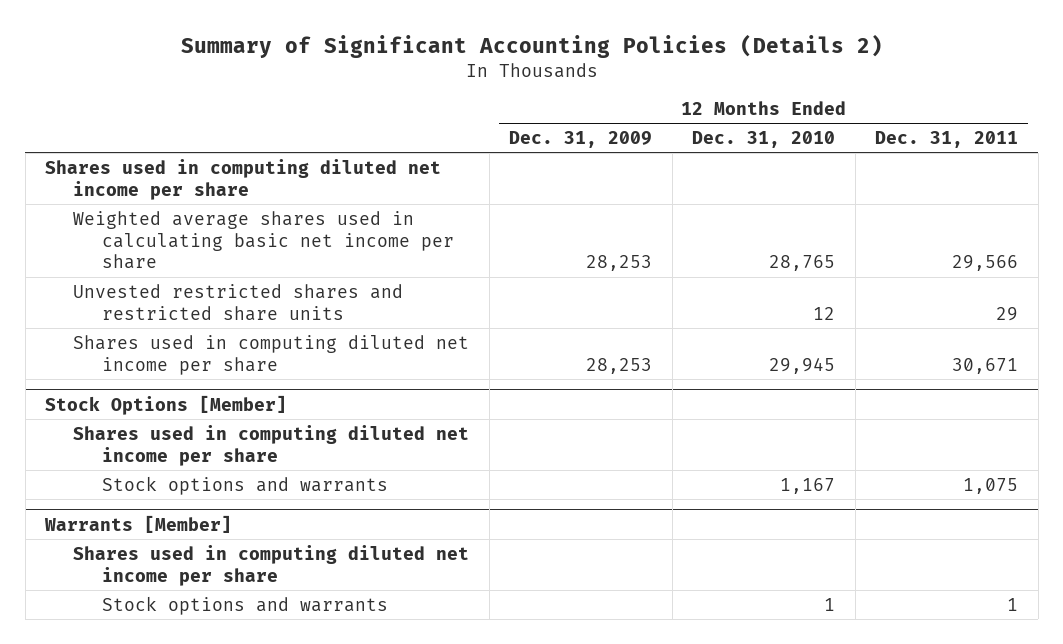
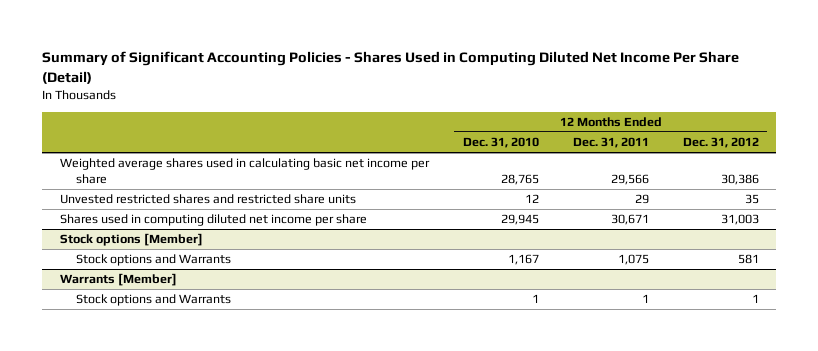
[180,33,883,58] Summary of Significant Accounting Policies (Details 2) -> [42,51,740,84] Summary of Significant Accounting Policies - Shares Used in Computing Diluted Net Income Per Share (Detail)
[509,131,653,149] Dec. 31, 2009 -> none
none -> [682,137,759,149] Dec. 31, 2012
[45,158,442,200] Shares used in computing diluted net income per share -> none
[73,424,470,466] Shares used in computing diluted net income per share -> none
[45,394,288,415] Stock Options [Member] -> [59,233,203,247] Stock options [Member]
[101,475,388,495] Stock options and warrants -> [76,254,232,267] Stock options and Warrants
[73,544,470,586] Shares used in computing diluted net income per share -> none
[101,595,388,615] Stock options and warrants -> [76,294,232,307] Stock options and Warrants

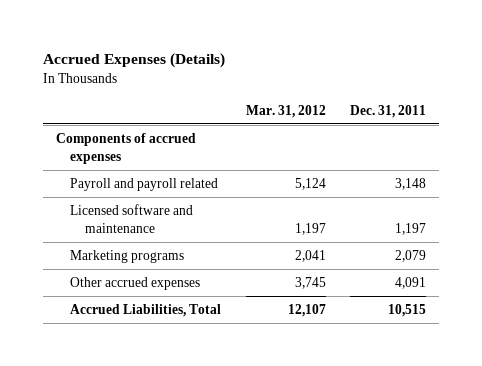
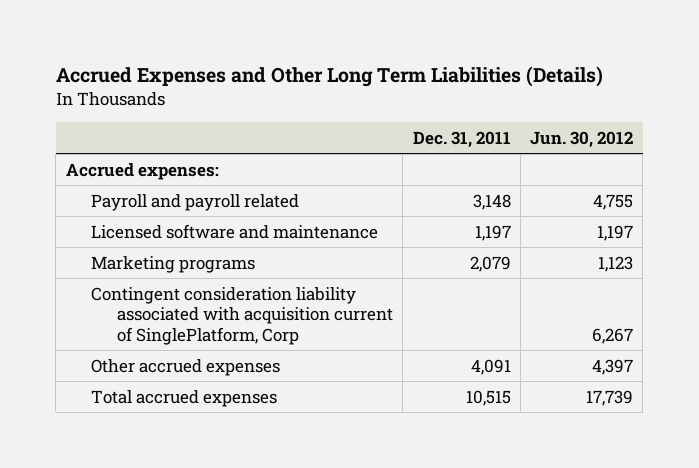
[43,53,226,69] Accrued Expenses (Details) -> [55,66,603,88] Accrued Expenses and Other Long Term Liabilities (Details)
[245,104,326,118] Mar. 31, 2012 -> none
none -> [530,130,634,148] Jun. 30, 2012
[55,133,196,164] Components of accrued expenses -> [65,162,219,180] Accrued expenses:
none -> [91,286,394,345] Contingent consideration liability associated with acquisition current of SinglePlatform, Corp
[70,304,222,318] Accrued Liabilities, Total -> [91,389,278,407] Total accrued expenses

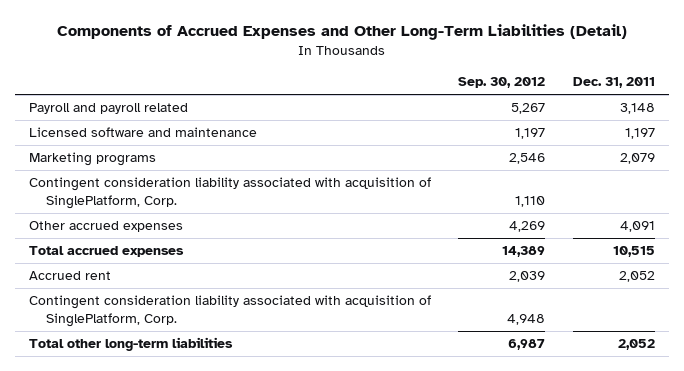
[55,66,603,88] Accrued Expenses and Other Long Term Liabilities (Details) -> [56,24,627,41] Components of Accrued Expenses and Other Long-Term Liabilities (Detail)
[530,130,634,148] Jun. 30, 2012 -> none
none -> [458,77,546,89] Sep. 30, 2012
[65,162,219,180] Accrued expenses: -> none
[91,286,394,345] Contingent consideration liability associated with acquisition current of SinglePlatform, Corp -> [28,177,431,209] Contingent consideration liability associated with acquisition of SinglePlatform, Corp.
none -> [28,271,111,281] Accrued rent
none -> [28,295,431,327] Contingent consideration liability associated with acquisition of SinglePlatform, Corp.
none -> [28,337,233,352] Total other long-term liabilities

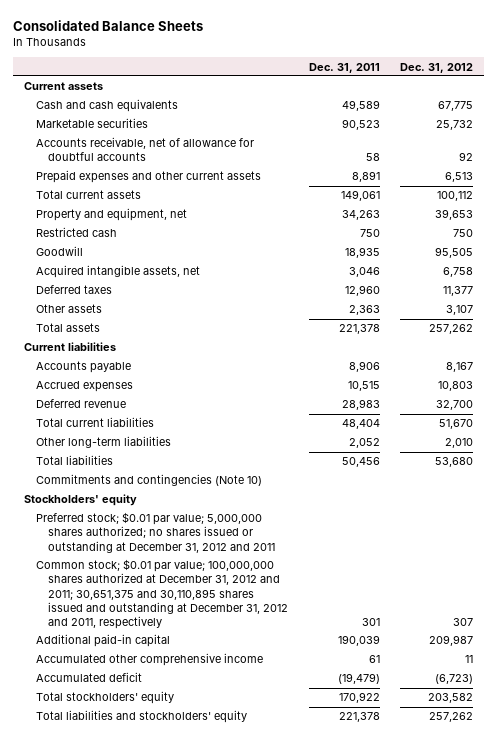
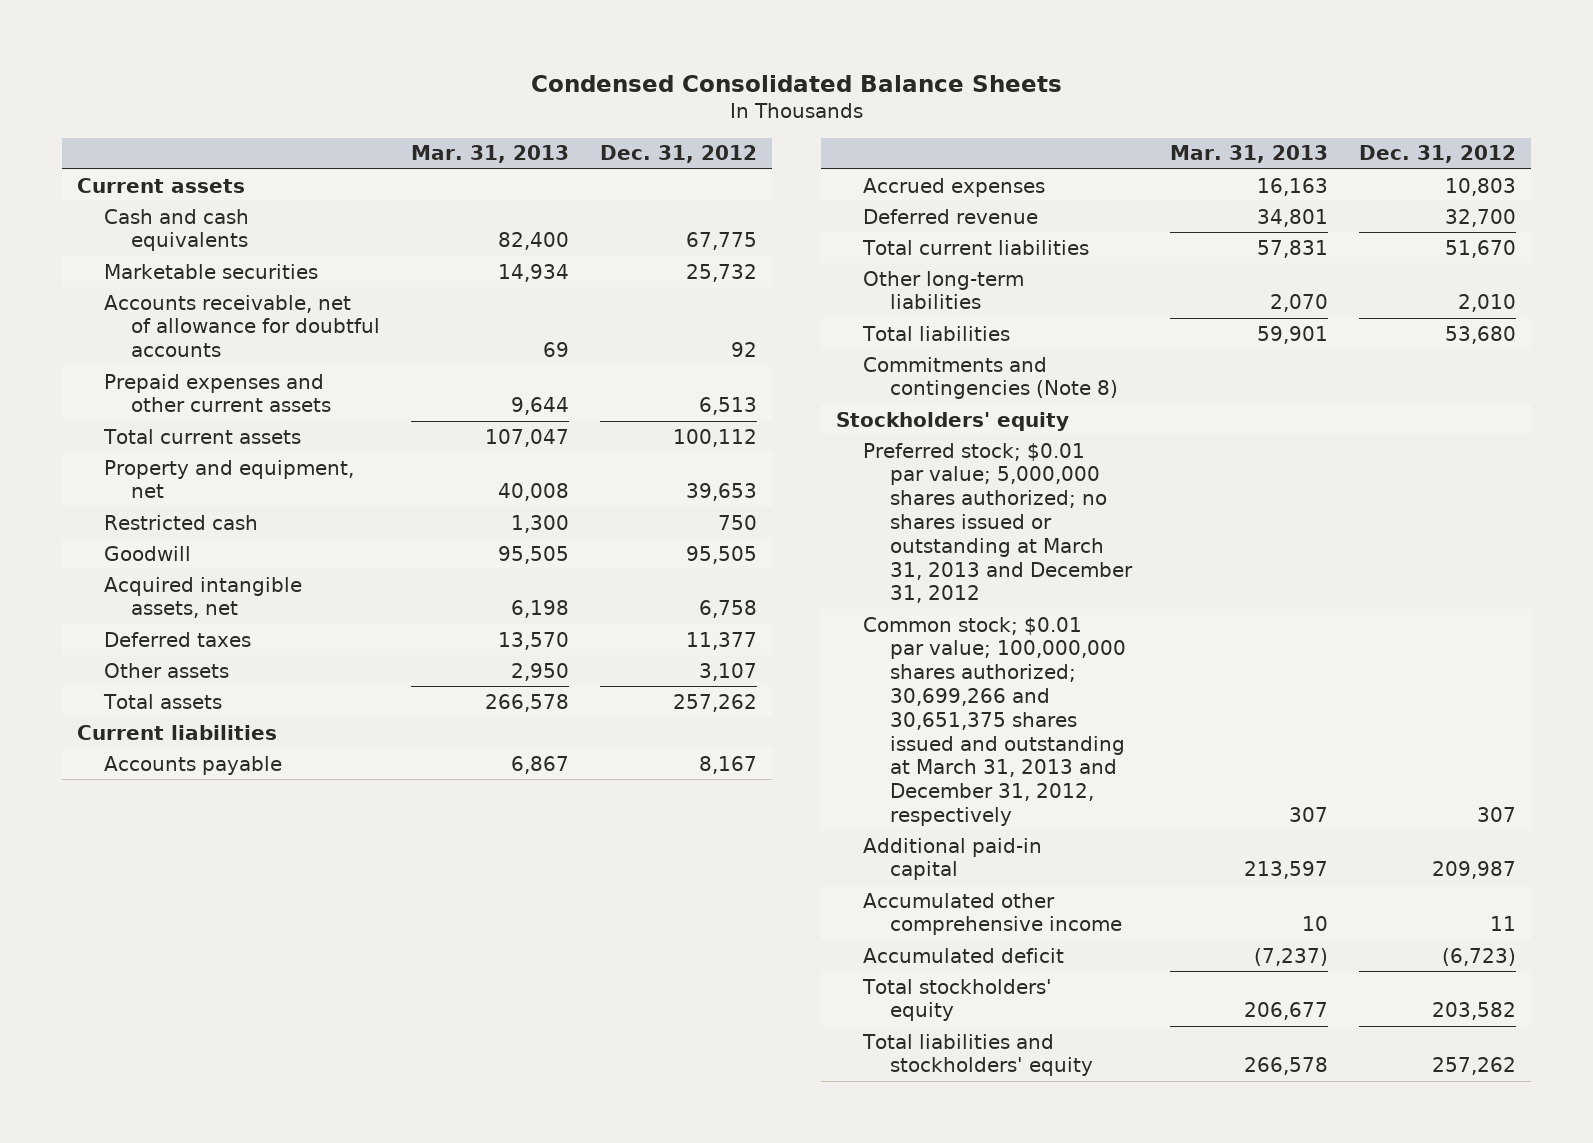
[13,19,204,31] Consolidated Balance Sheets -> [530,75,1062,93] Condensed Consolidated Balance Sheets
[308,62,380,73] Dec. 31, 2011 -> none
none -> [411,145,570,164] Mar. 31, 2013
[36,474,263,487] Commitments and contingencies (Note 10) -> [863,356,1119,400] Commitments and contingencies (Note 8)
[36,512,276,553] Preferred stock; $0.01 par value; 5,000,000 shares authorized; no shares issued or outstanding at December 31, 2012 and 2011 -> [863,442,1134,604] Preferred stock; $0.01 par value; 5,000,000 shares authorized; no shares issued or outstanding at March 31, 2013 and December 31, 2012
[36,559,289,629] Common stock; $0.01 par value; 100,000,000 shares authorized at December 31, 2012 and 2011; 30,651,375 and 30,110,895 shares issued and outstanding at December 31, 2012 and 2011, respectively -> [863,616,1127,826] Common stock; $0.01 par value; 100,000,000 shares authorized; 30,699,266 and 30,651,375 shares issued and outstanding at March 31, 2013 and December 31, 2012, respectively

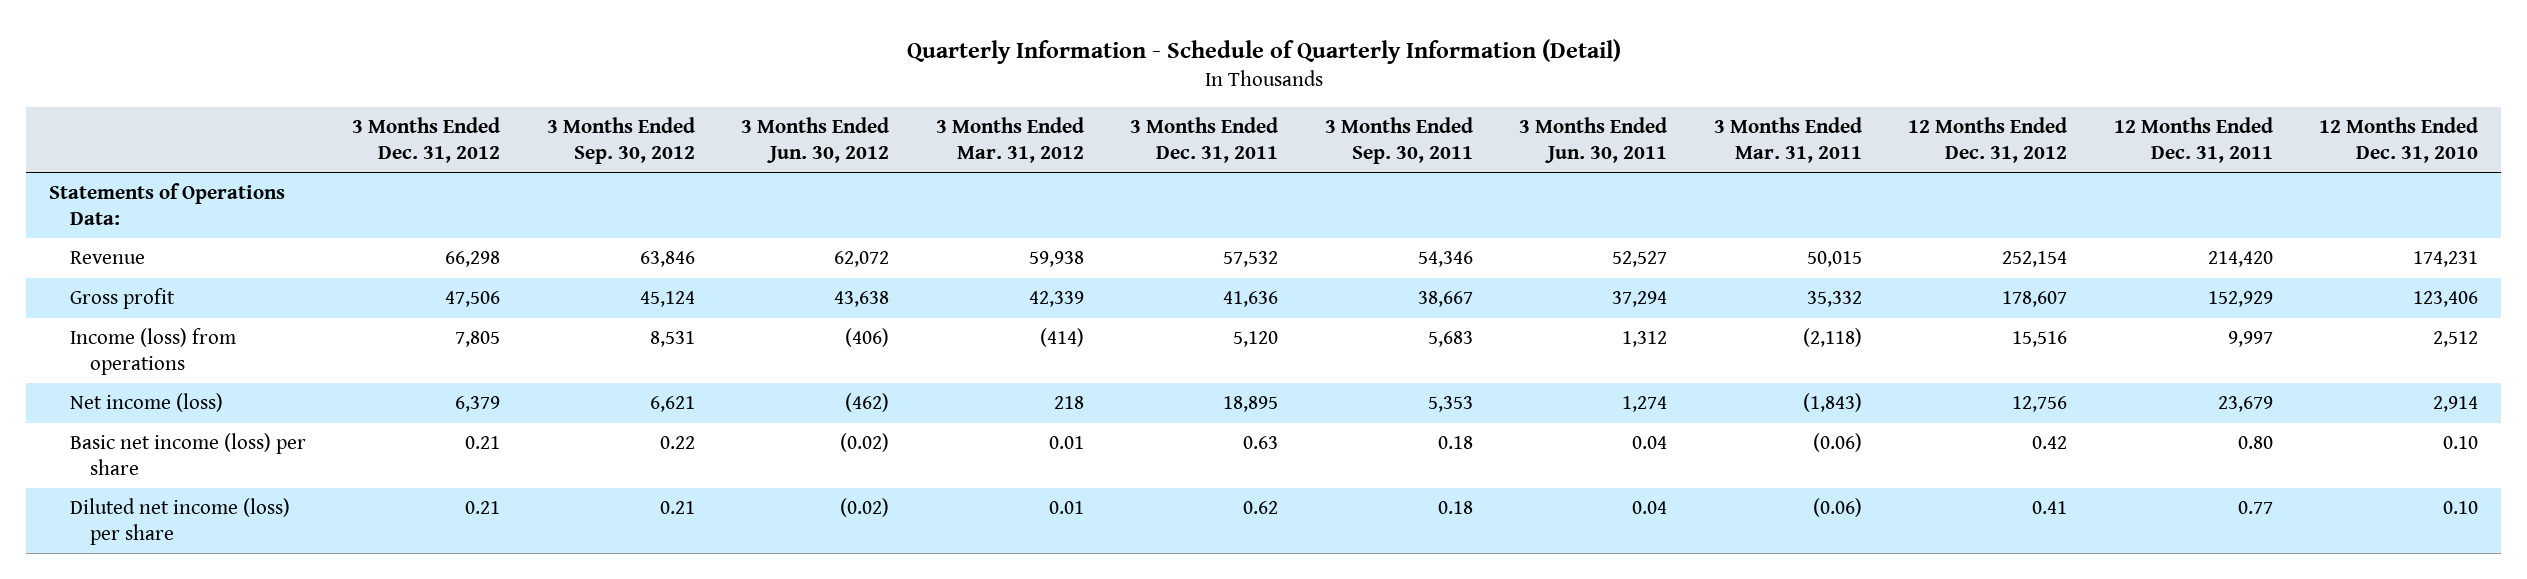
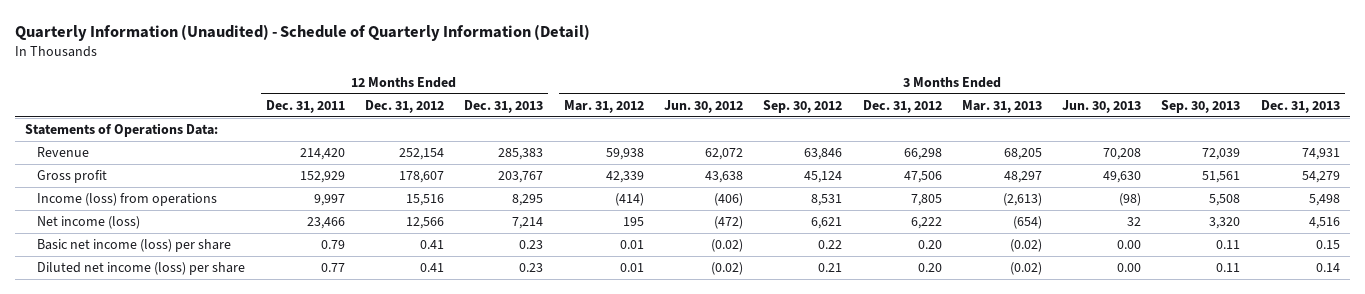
[906,39,1621,65] Quarterly Information - Schedule of Quarterly Information (Detail) -> [15,24,591,42] Quarterly Information (Unaudited) - Schedule of Quarterly Information (Detail)
[1130,117,1279,163] 3 Months Ended Dec. 31, 2011 -> none
[1324,117,1473,164] 3 Months Ended Sep. 30, 2011 -> none
[1519,117,1668,163] 3 Months Ended Jun. 30, 2011 -> none
[1713,117,1862,163] 3 Months Ended Mar. 31, 2011 -> none
[2319,117,2479,163] 12 Months Ended Dec. 31, 2010 -> none
none -> [464,99,544,113] Dec. 31, 2013
none -> [961,99,1042,113] Mar. 31, 2013
none -> [1062,99,1142,113] Jun. 30, 2013
none -> [1161,99,1241,113] Sep. 30, 2013
none -> [1260,99,1340,113] Dec. 31, 2013
[455,396,501,413] 6,379 -> [910,217,942,230] 6,222
[845,393,890,413] (462) -> [713,216,743,230] (472)
[1053,396,1084,410] 218 -> [622,217,644,227] 195
[2012,396,2068,413] 12,756 -> [405,217,444,230] 12,566
[2217,396,2273,413] 23,679 -> [306,217,345,230] 23,466
[465,436,501,450] 0.21 -> [917,240,942,250] 0.20
[2032,436,2068,450] 0.42 -> [419,240,444,250] 0.41
[2237,436,2273,450] 0.80 -> [320,240,345,250] 0.79
[465,501,501,515] 0.21 -> [917,263,942,273] 0.20

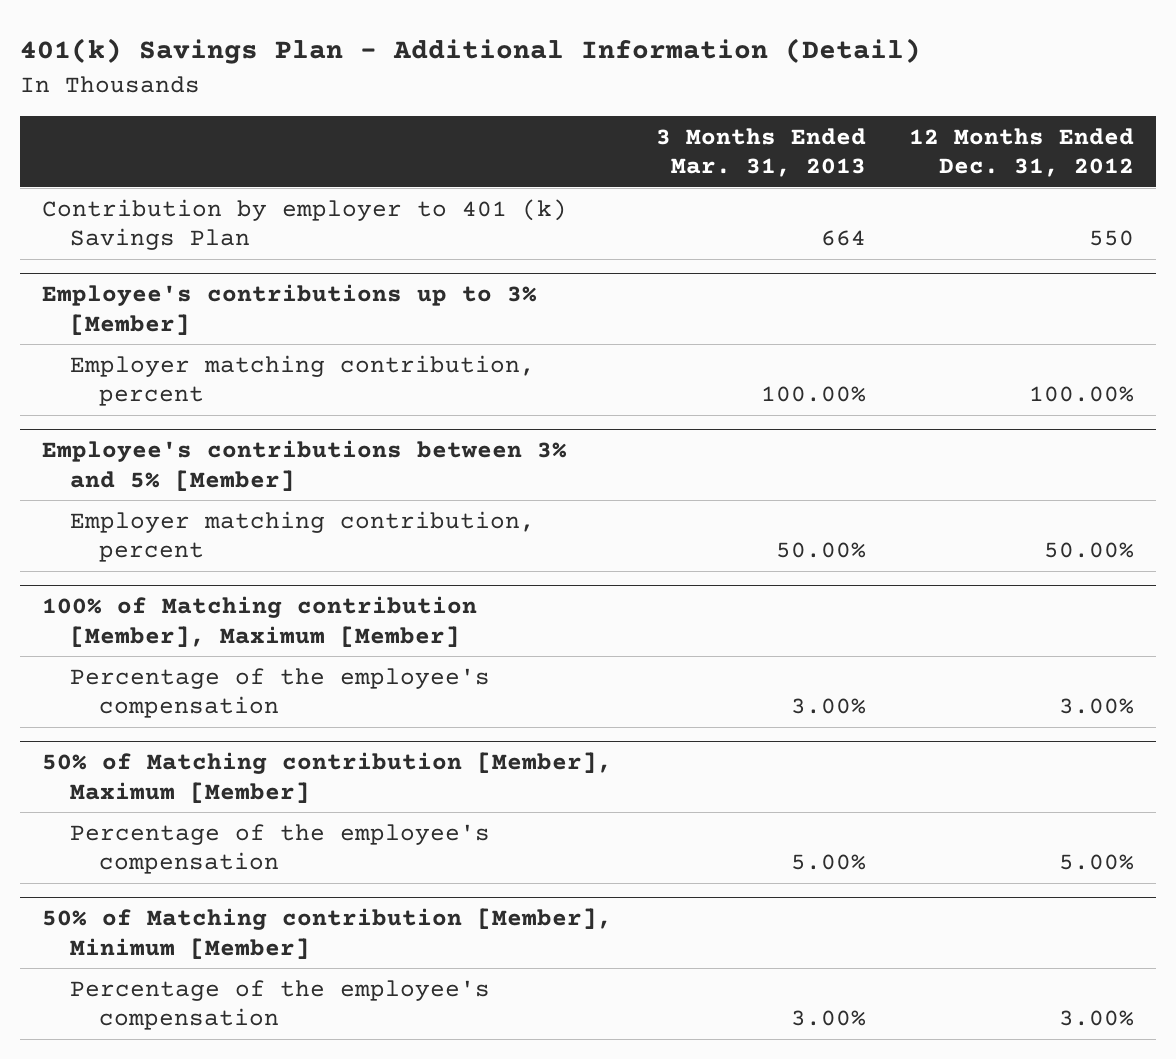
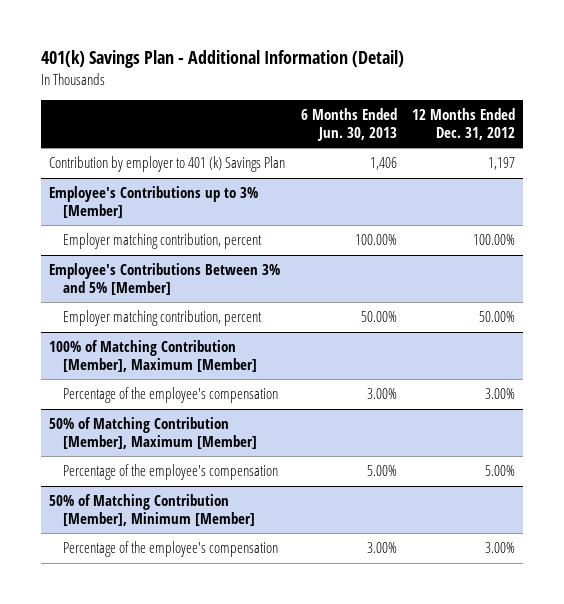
[655,127,866,178] 3 Months Ended Mar. 31, 2013 -> none
none -> [300,108,397,141] 6 Months Ended Jun. 30, 2013
[1088,229,1134,246] 550 -> [488,157,516,171] 1,197
[42,284,538,335] Employee's contributions up to 3% [Member] -> [48,186,258,218] Employee's Contributions up to 3% [Member]
[42,440,568,491] Employee's contributions between 3% and 5% [Member] -> [48,263,280,295] Employee's Contributions Between 3% and 5% [Member]
[42,596,478,647] 100% of Matching contribution [Member], Maximum [Member] -> [48,340,257,372] 100% of Matching Contribution [Member], Maximum [Member]
[42,752,613,803] 50% of Matching contribution [Member], Maximum [Member] -> [48,417,257,449] 50% of Matching Contribution [Member], Maximum [Member]
[42,908,613,959] 50% of Matching contribution [Member], Minimum [Member] -> [48,494,255,526] 50% of Matching Contribution [Member], Minimum [Member]

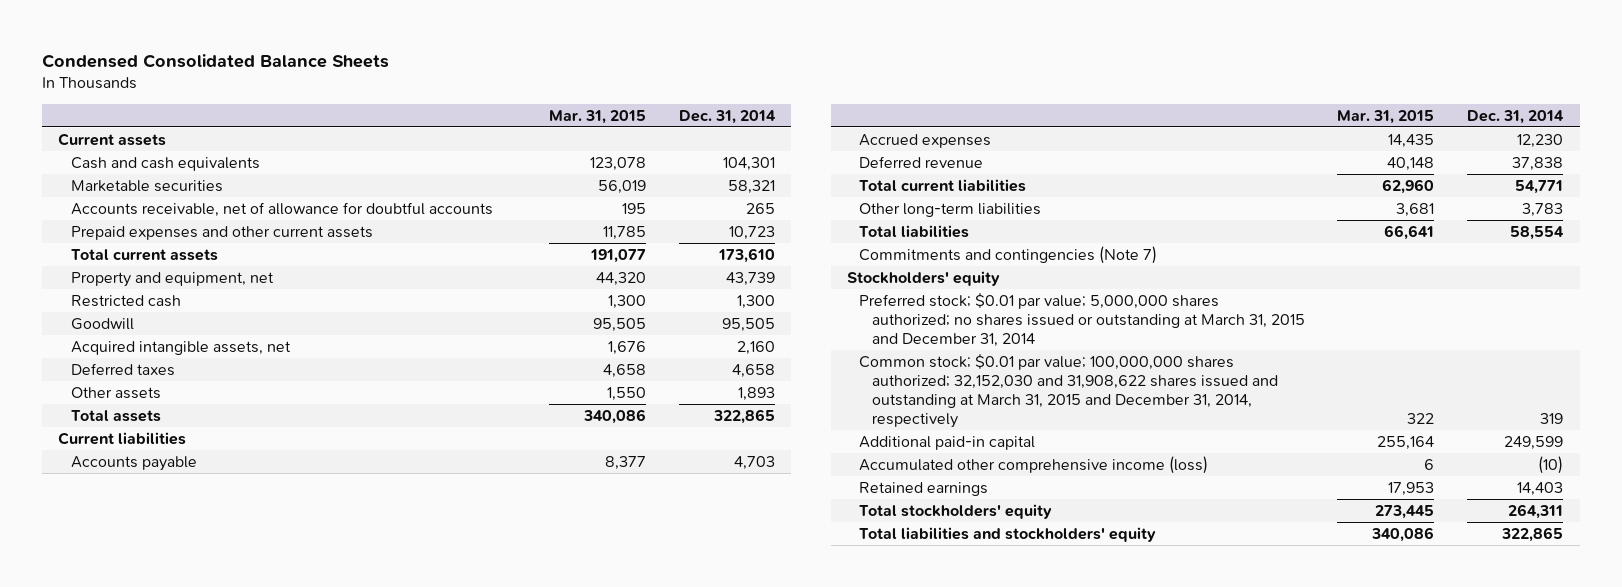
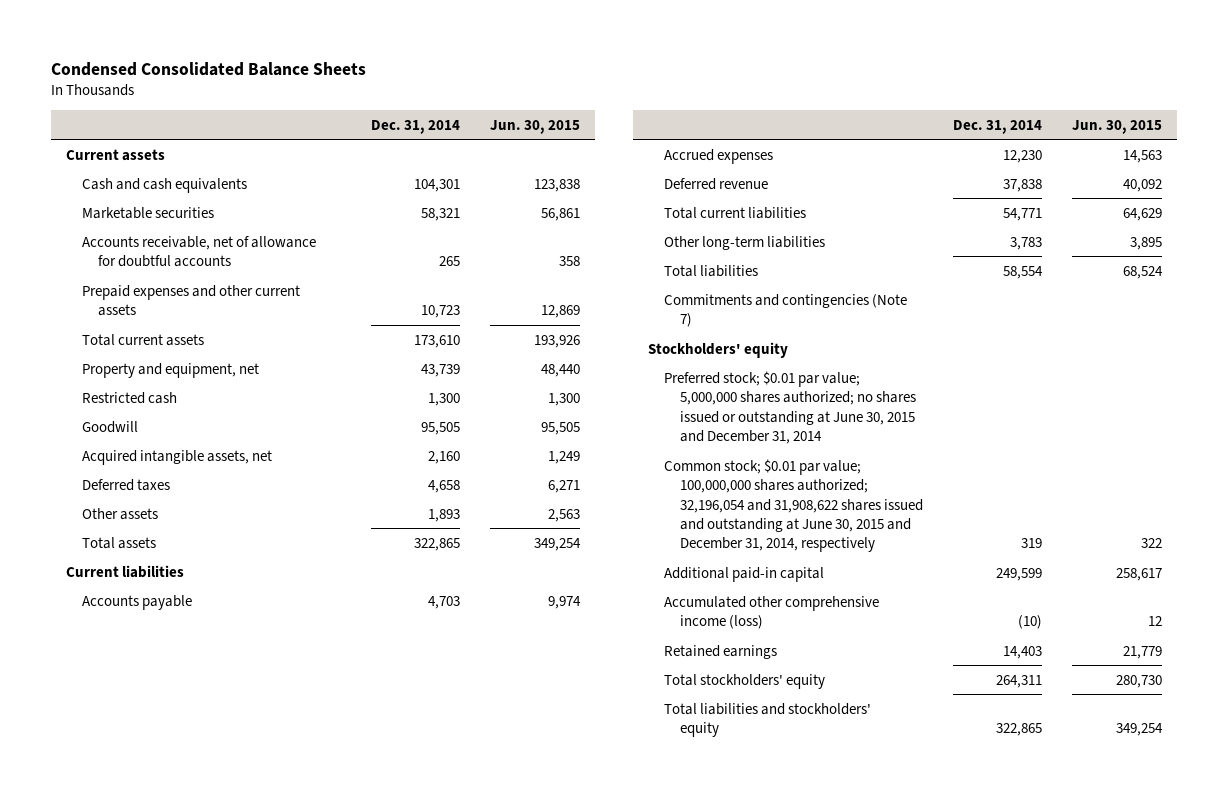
[548,109,646,124] Mar. 31, 2015 -> none
none -> [490,119,581,134] Jun. 30, 2015
[859,292,1305,347] Preferred stock; $0.01 par value; 5,000,000 shares authorized; no shares issued or outstanding at March 31, 2015 and December 31, 2014 -> [663,370,917,444] Preferred stock; $0.01 par value; 5,000,000 shares authorized; no shares issued or outstanding at June 30, 2015 and December 31, 2014
[859,353,1278,428] Common stock; $0.01 par value; 100,000,000 shares authorized; 32,152,030 and 31,908,622 shares issued and outstanding at March 31, 2015 and December 31, 2014, respectively -> [663,458,924,553] Common stock; $0.01 par value; 100,000,000 shares authorized; 32,196,054 and 31,908,622 shares issued and outstanding at June 30, 2015 and December 31, 2014, respectively

